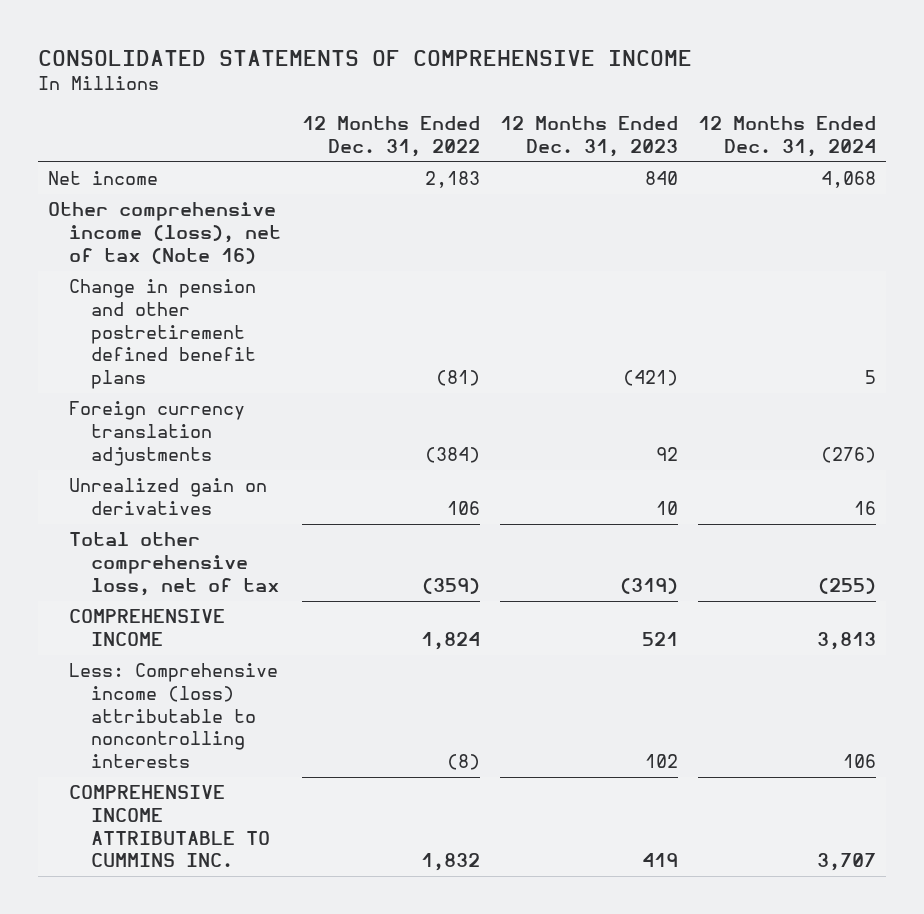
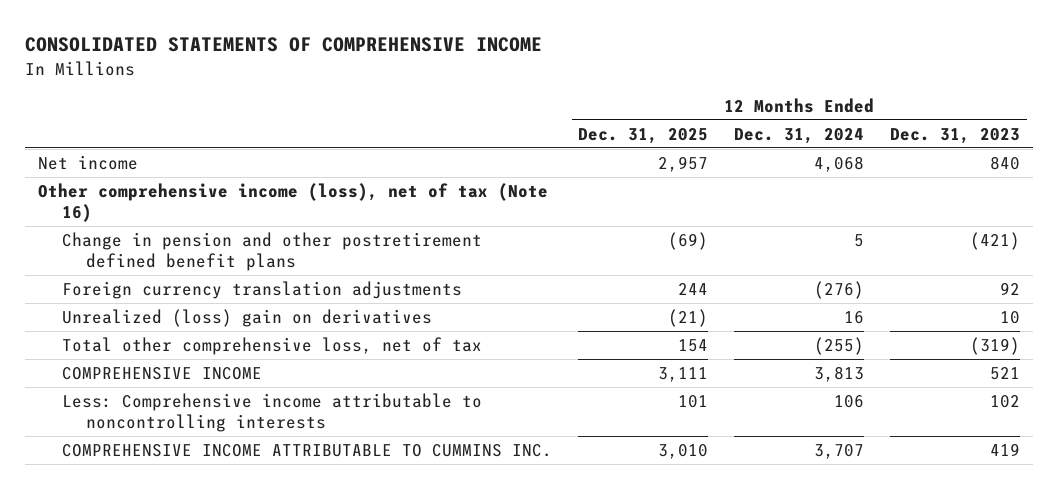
[301,115,480,157] 12 Months Ended Dec. 31, 2022 -> none
none -> [578,127,709,144] Dec. 31, 2025
[69,478,268,516] Unrealized gain on derivatives -> [62,309,433,328] Unrealized (loss) gain on derivatives
[69,663,279,768] Less: Comprehensive income (loss) attributable to noncontrolling interests -> [62,393,483,432] Less: Comprehensive income attributable to noncontrolling interests

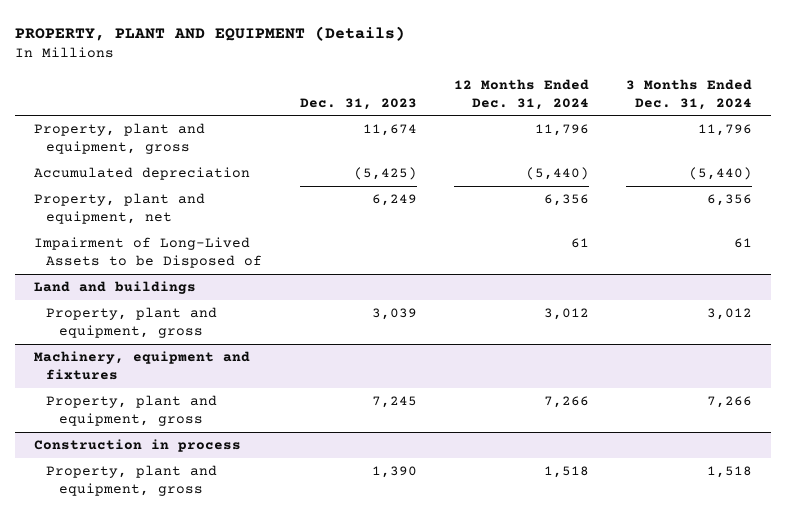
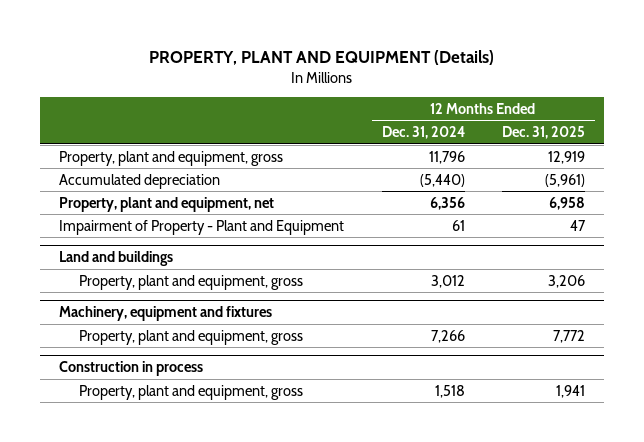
[299,97,417,110] Dec. 31, 2023 -> none
[626,78,753,110] 3 Months Ended Dec. 31, 2024 -> none
none -> [502,126,586,140] Dec. 31, 2025
[33,236,263,268] Impairment of Long-Lived Assets to be Disposed of -> [59,219,345,235] Impairment of Property - Plant and Equipment

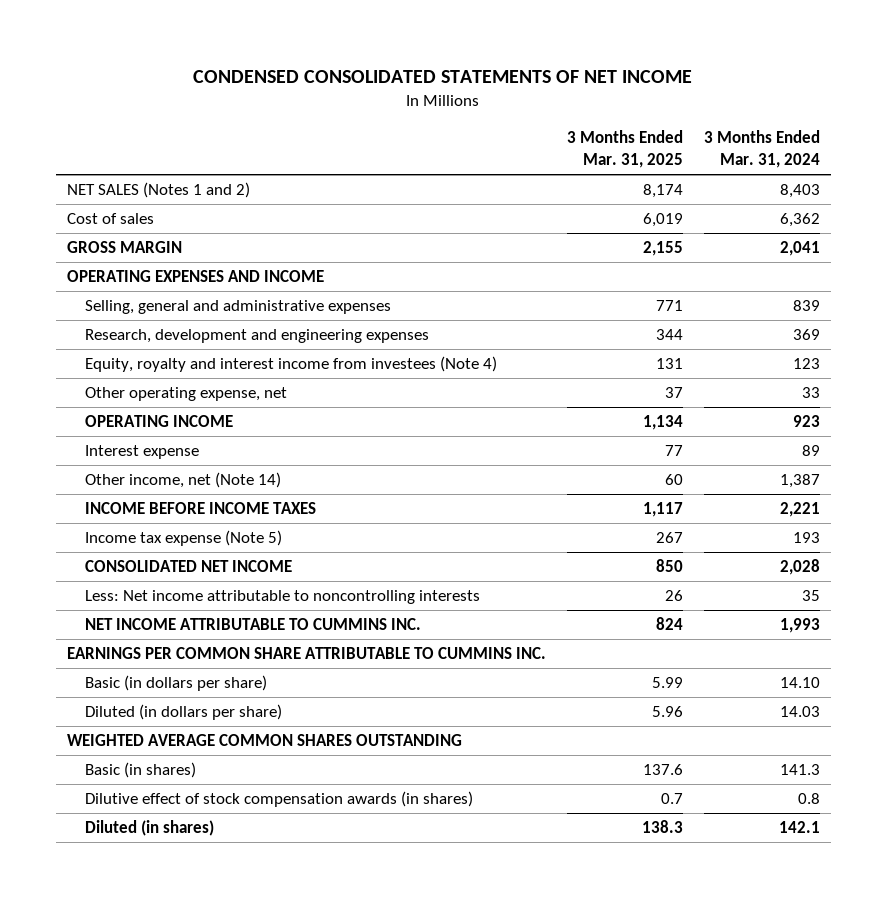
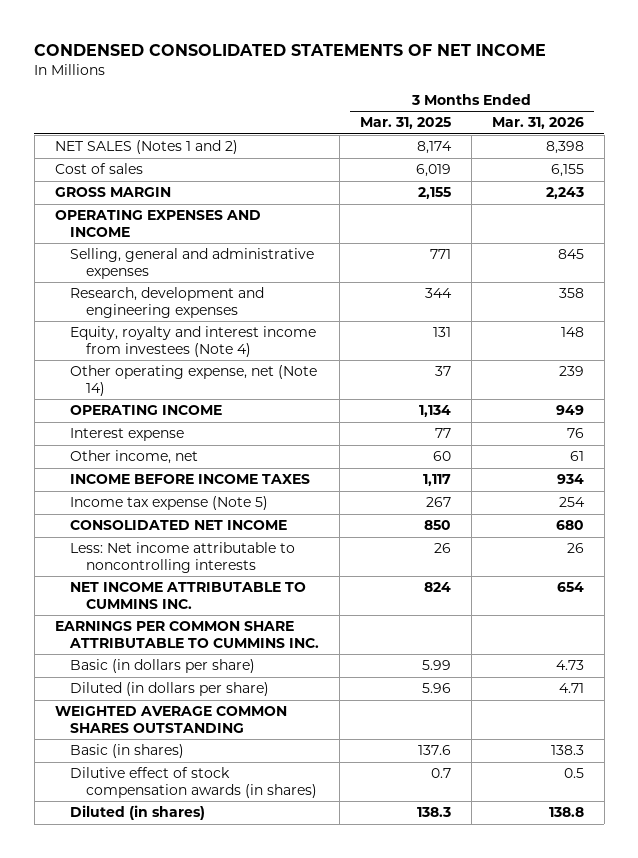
[704,130,821,169] 3 Months Ended Mar. 31, 2024 -> none
none -> [491,117,584,130] Mar. 31, 2026
[84,387,287,402] Other operating expense, net -> [70,365,318,396] Other operating expense, net (Note 14)
[84,472,281,489] Other income, net (Note 14) -> [70,450,199,465] Other income, net

